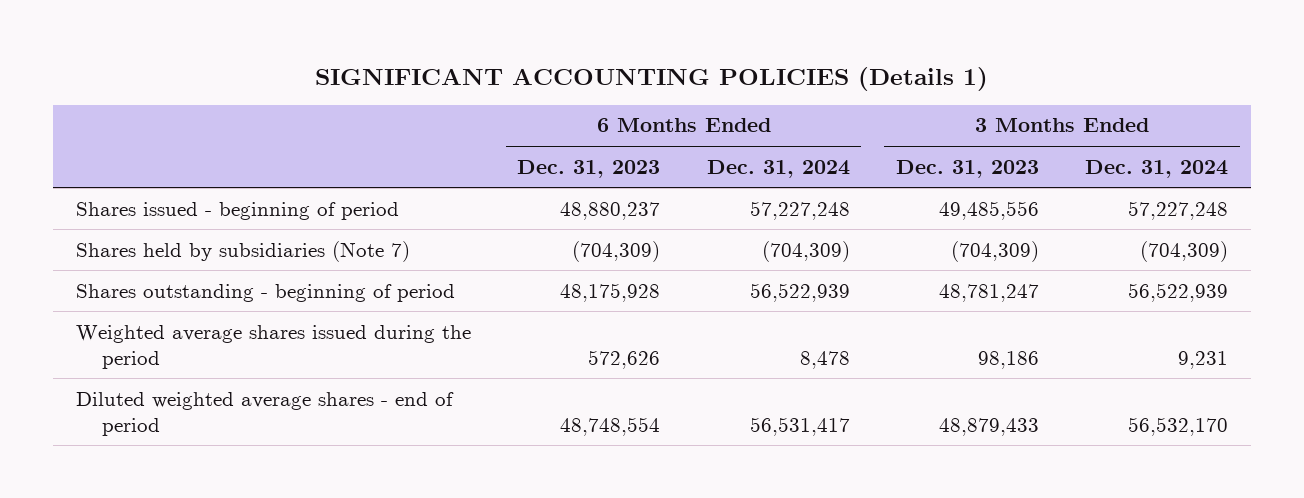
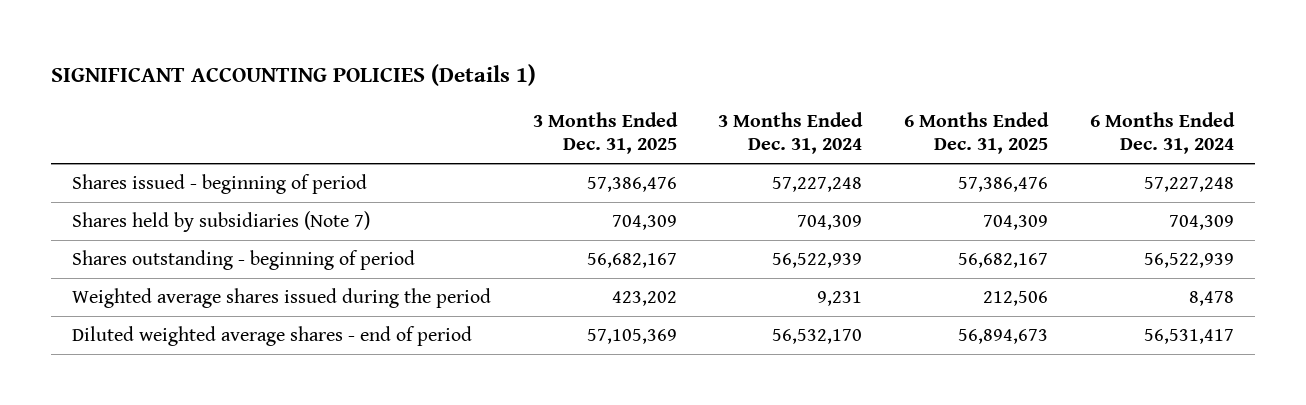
[517,159,661,178] Dec. 31, 2023 -> none
[895,159,1039,178] Dec. 31, 2023 -> none
none -> [532,112,678,155] 3 Months Ended Dec. 31, 2025
none -> [904,112,1050,155] 6 Months Ended Dec. 31, 2025
[761,240,850,262] (704,309) -> [1168,215,1234,231] 704,309
[1140,240,1229,262] (704,309) -> [797,215,863,231] 704,309

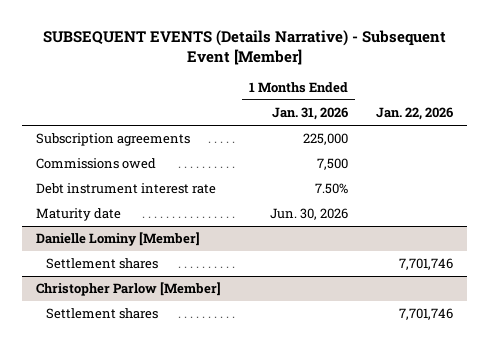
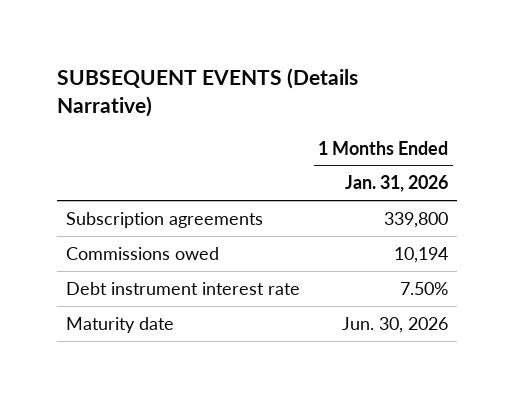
[42,29,446,65] SUBSEQUENT EVENTS (Details Narrative) - Subsequent Event [Member] -> [56,67,358,117] SUBSEQUENT EVENTS (Details Narrative)
[376,107,454,121] Jan. 22, 2026 -> none
[303,133,349,146] 225,000 -> [384,211,449,228] 339,800
[317,158,349,171] 7,500 -> [394,246,449,263] 10,194
[36,232,201,247] Danielle Lominy [Member] -> none
[45,258,158,270] Settlement shares -> none
[36,282,222,297] Christopher Parlow [Member] -> none
[45,308,158,320] Settlement shares -> none

